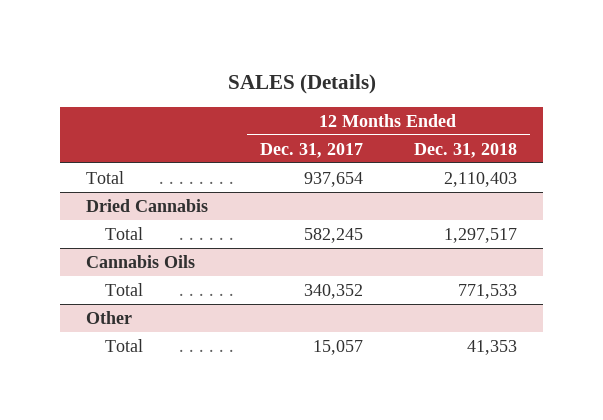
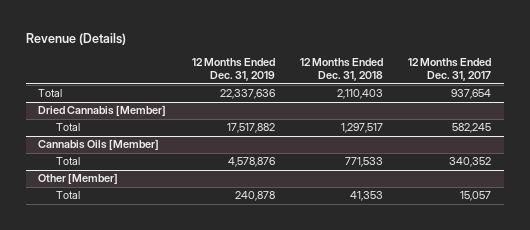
[227,73,376,94] SALES (Details) -> [25,32,126,45] Revenue (Details)
none -> [191,58,275,82] 12 Months Ended Dec. 31, 2019
[86,198,209,212] Dried Cannabis -> [38,105,167,117] Dried Cannabis [Member]
[86,254,196,268] Cannabis Oils -> [38,139,160,151] Cannabis Oils [Member]
[86,310,133,324] Other -> [38,173,119,185] Other [Member]

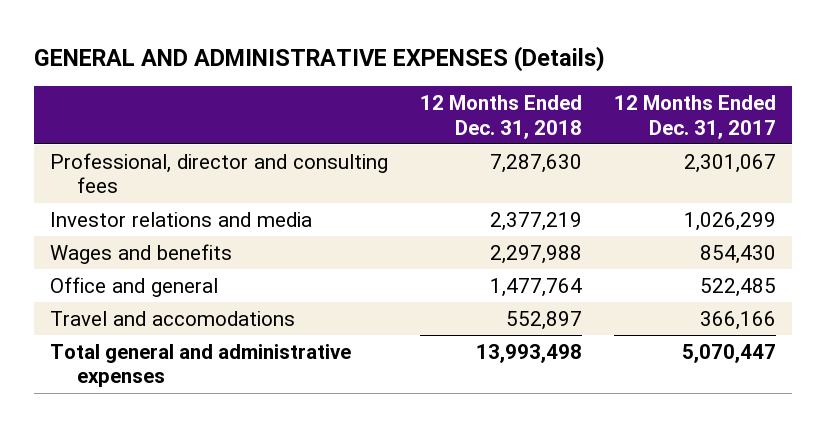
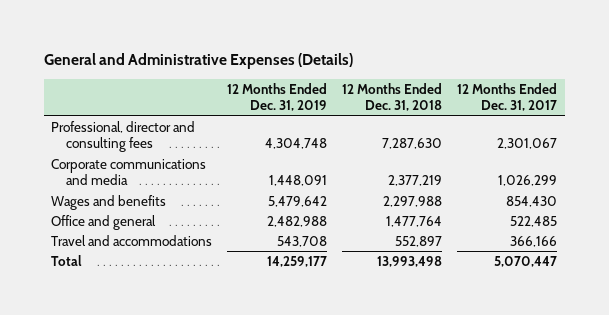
[34,45,606,72] GENERAL AND ADMINISTRATIVE EXPENSES (Details) -> [44,53,354,70] General and Administrative Expenses (Details)
none -> [227,82,328,112] 12 Months Ended Dec. 31, 2019
[50,211,313,227] Investor relations and media -> [51,158,207,186] Corporate communications and media
[50,310,296,326] Travel and accomodations -> [51,234,213,246] Travel and accommodations
[50,343,352,388] Total general and administrative expenses -> [51,254,83,266] Total

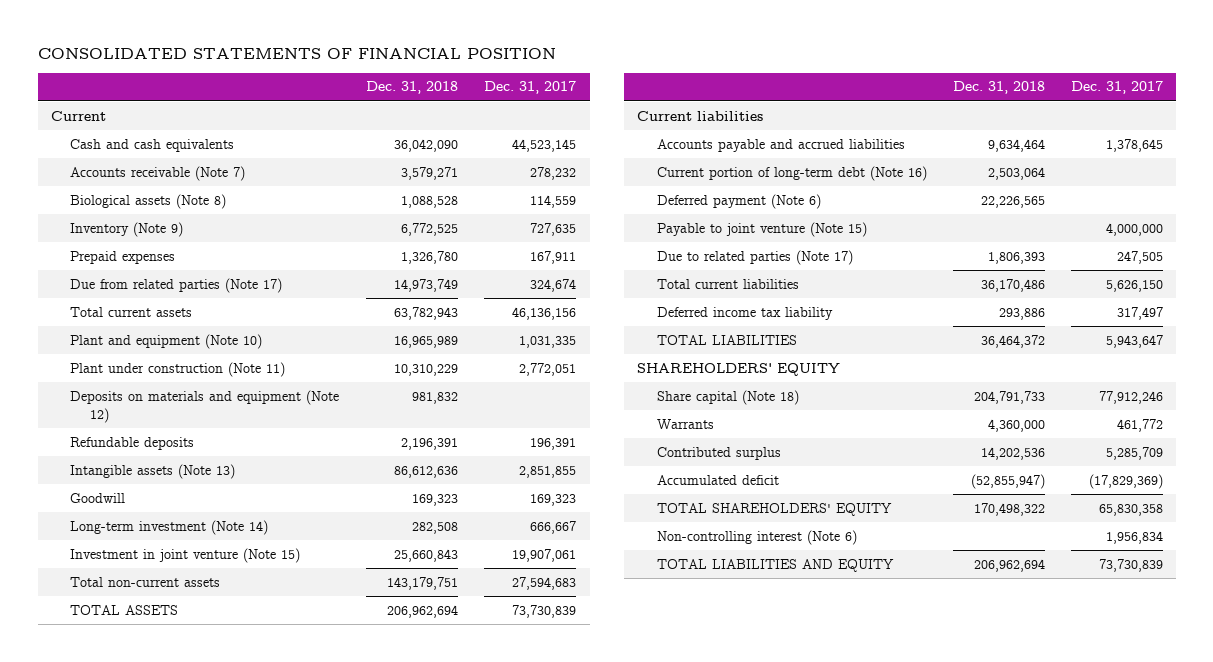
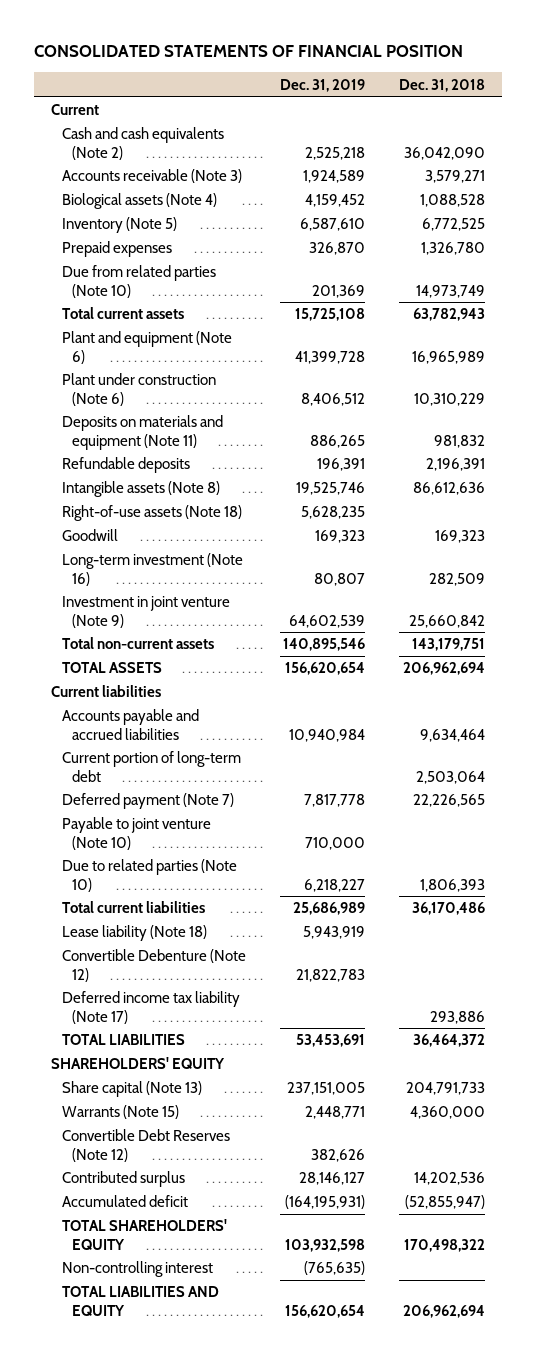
[484,81,577,95] Dec. 31, 2017 -> none
none -> [279,78,365,92] Dec. 31, 2019
[70,138,235,152] Cash and cash equivalents -> [61,127,224,160] Cash and cash equivalents (Note 2)
[70,165,246,181] Accounts receivable (Note 7) -> [61,169,242,184] Accounts receivable (Note 3)
[70,193,227,209] Biological assets (Note 8) -> [61,193,217,210] Biological assets (Note 4)
[70,221,184,237] Inventory (Note 9) -> [61,217,177,234] Inventory (Note 5)
[70,277,283,293] Due from related parties (Note 17) -> [61,265,216,298] Due from related parties (Note 10)
[70,333,263,349] Plant and equipment (Note 10) -> [61,331,232,364] Plant and equipment (Note 6)
[70,361,286,377] Plant under construction (Note 11) -> [61,373,216,406] Plant under construction (Note 6)
[70,389,340,423] Deposits on materials and equipment (Note 12) -> [61,415,223,450] Deposits on materials and equipment (Note 11)
[70,463,236,479] Intangible assets (Note 13) -> [61,481,220,498] Intangible assets (Note 8)
none -> [61,505,242,522] Right-of-use assets (Note 18)
[70,519,269,535] Long-term investment (Note 14) -> [61,553,243,586] Long-term investment (Note 16)
[412,521,459,534] 282,508 -> [428,572,485,586] 282,509
[70,547,301,563] Investment in joint venture (Note 15) -> [61,596,230,628] Investment in joint venture (Note 9)
[394,548,459,562] 25,660,843 -> [408,614,485,628] 25,660,842
[656,165,927,181] Current portion of long-term debt (Note 16) -> [61,751,241,782] Current portion of long-term debt
[656,193,821,209] Deferred payment (Note 6) -> [61,793,234,810] Deferred payment (Note 7)
[656,221,867,237] Payable to joint venture (Note 15) -> [61,817,211,850] Payable to joint venture (Note 10)
[656,249,853,265] Due to related parties (Note 17) -> [61,859,237,892] Due to related parties (Note 10)
none -> [61,925,207,942] Lease liability (Note 18)
none -> [61,949,246,982] Convertible Debenture (Note 12)
[656,306,833,320] Deferred income tax liability -> [61,991,240,1024] Deferred income tax liability (Note 17)
[656,389,799,405] Share capital (Note 18) -> [61,1081,202,1098] Share capital (Note 13)
[656,418,714,429] Warrants -> [61,1105,179,1120] Warrants (Note 15)
none -> [61,1129,230,1162] Convertible Debt Reserves (Note 12)
[656,529,857,545] Non-controlling interest (Note 6) -> [61,1261,213,1278] Non-controlling interest

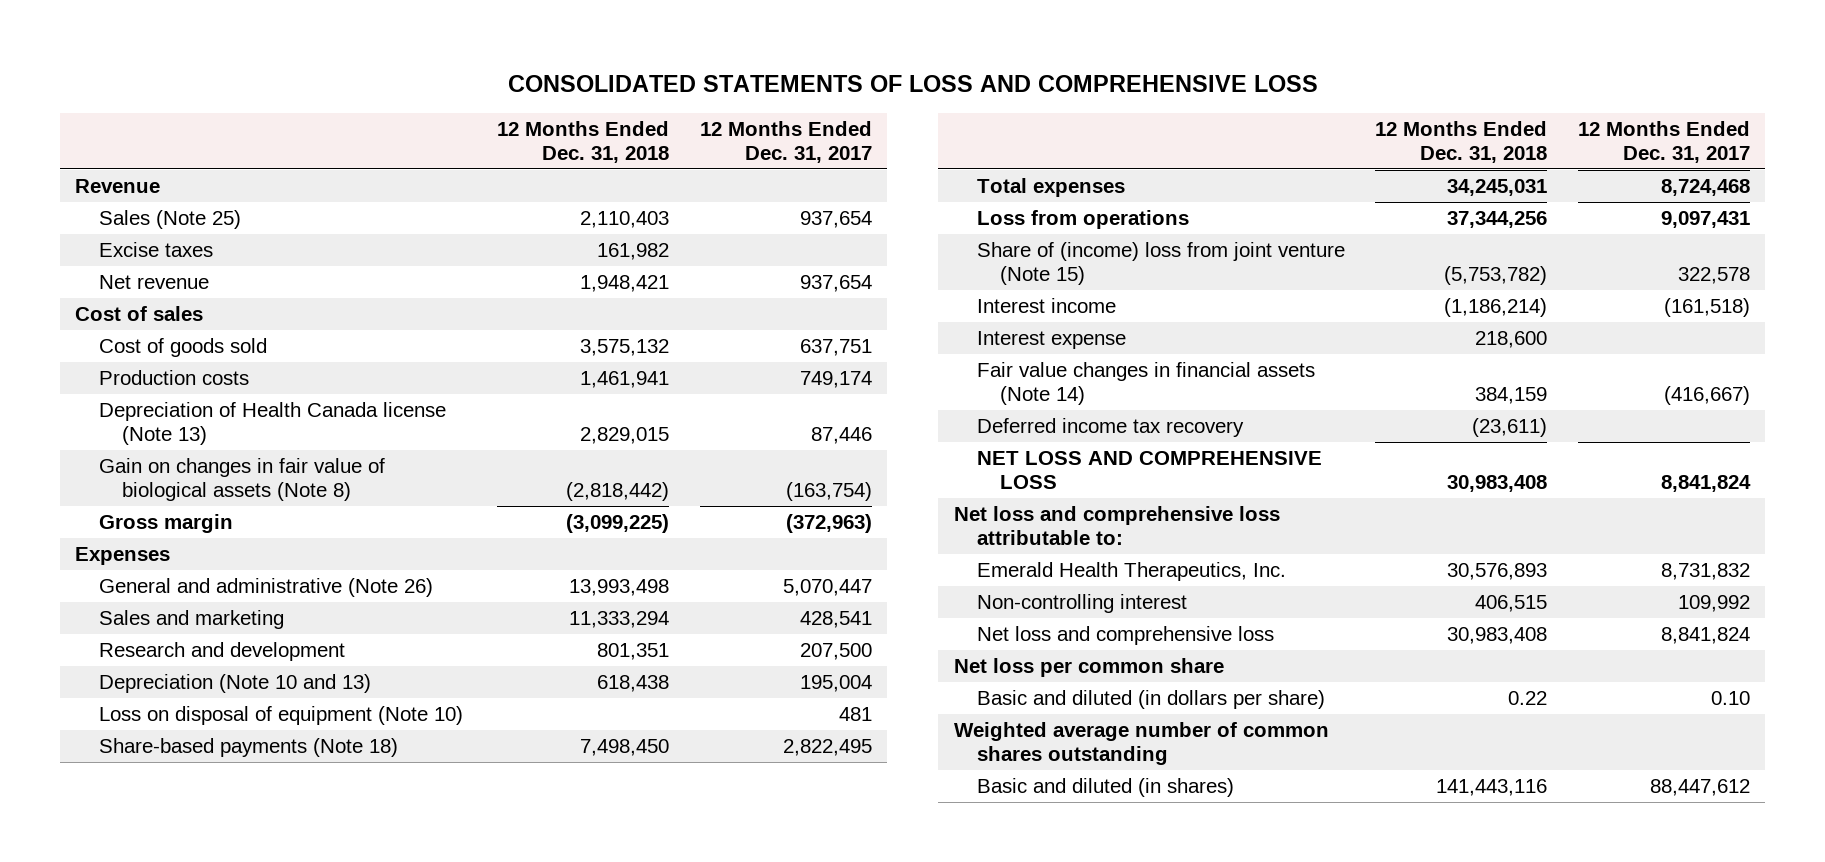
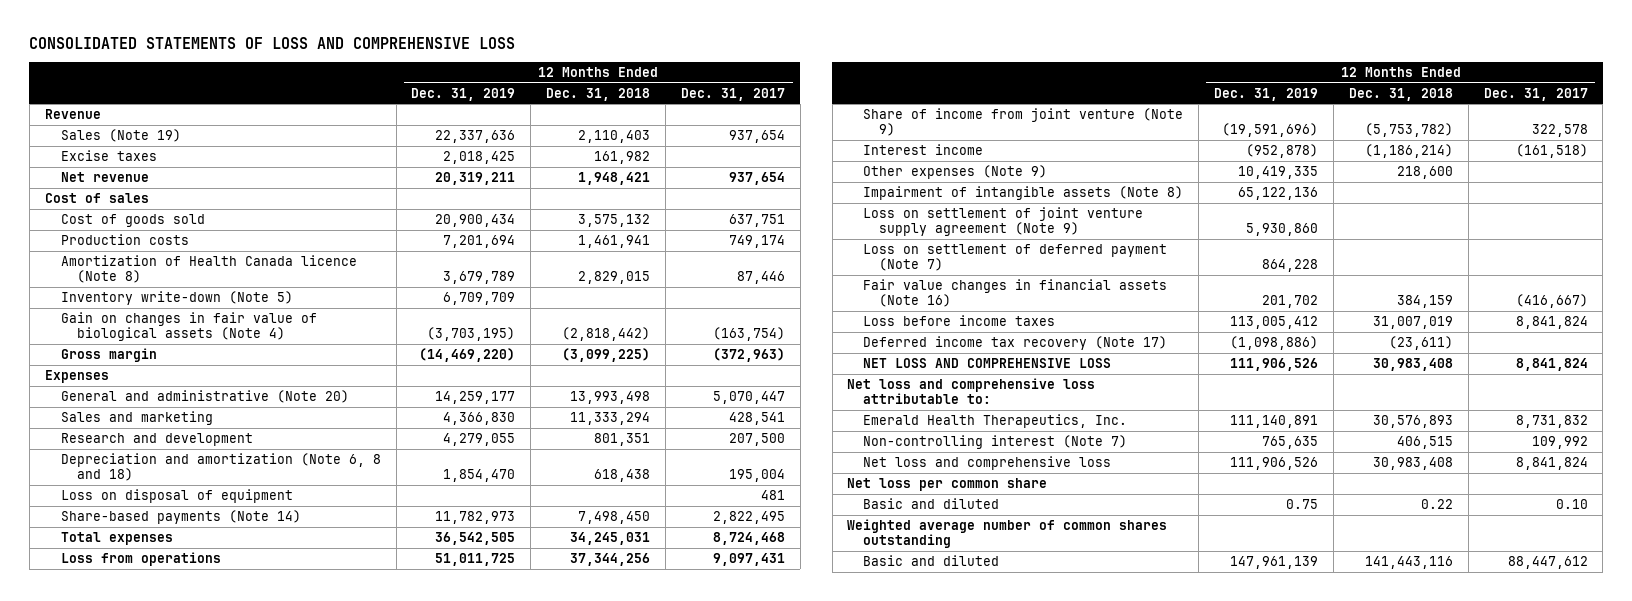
none -> [411,87,516,101] Dec. 31, 2019
[98,210,241,230] Sales (Note 25) -> [60,129,181,143] Sales (Note 19)
[98,402,446,446] Depreciation of Health Canada license (Note 13) -> [60,255,357,284] Amortization of Health Canada licence (Note 8)
none -> [60,291,293,306] Inventory write-down (Note 5)
[98,458,385,502] Gain on changes in fair value of biological assets (Note 8) -> [60,312,317,342] Gain on changes in fair value of biological assets (Note 4)
[98,578,433,598] General and administrative (Note 26) -> [60,390,349,404] General and administrative (Note 20)
[98,674,371,694] Depreciation (Note 10 and 13) -> [60,453,381,482] Depreciation and amortization (Note 6, 8 and 18)
[98,706,463,726] Loss on disposal of equipment (Note 10) -> [60,489,293,504] Loss on disposal of equipment
[98,738,398,758] Share-based payments (Note 18) -> [60,510,301,525] Share-based payments (Note 14)
[976,242,1345,286] Share of (income) loss from joint venture (Note 15) -> [863,108,1184,137] Share of income from joint venture (Note 9)
[976,331,1126,350] Interest expense -> [863,165,1048,180] Other expenses (Note 9)
none -> [863,186,1184,201] Impairment of intangible assets (Note 8)
none -> [863,207,1144,237] Loss on settlement of joint venture supply agreement (Note 9)
none -> [863,244,1168,272] Loss on settlement of deferred payment (Note 7)
[976,362,1315,406] Fair value changes in financial assets (Note 14) -> [863,279,1168,308] Fair value changes in financial assets (Note 16)
none -> [863,315,1056,327] Loss before income taxes
[976,418,1244,438] Deferred income tax recovery -> [863,336,1168,351] Deferred income tax recovery (Note 17)
[976,594,1187,614] Non-controlling interest -> [863,435,1128,450] Non-controlling interest (Note 7)
[976,690,1325,710] Basic and diluted (in dollars per share) -> [863,498,1000,510] Basic and diluted
[976,778,1234,798] Basic and diluted (in shares) -> [863,555,1000,567] Basic and diluted

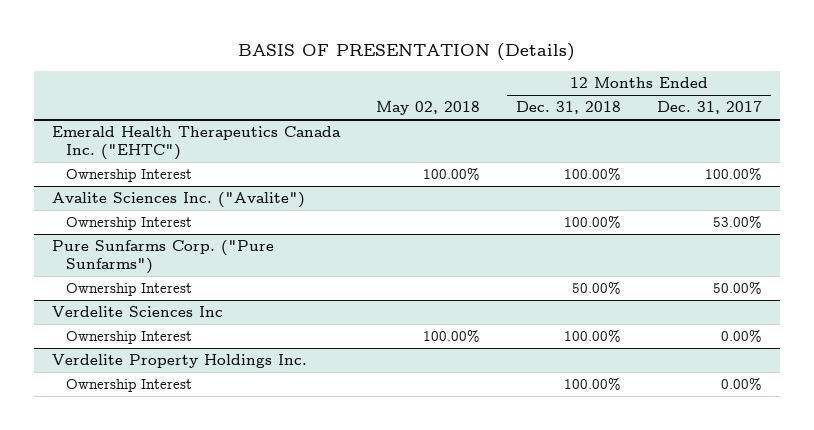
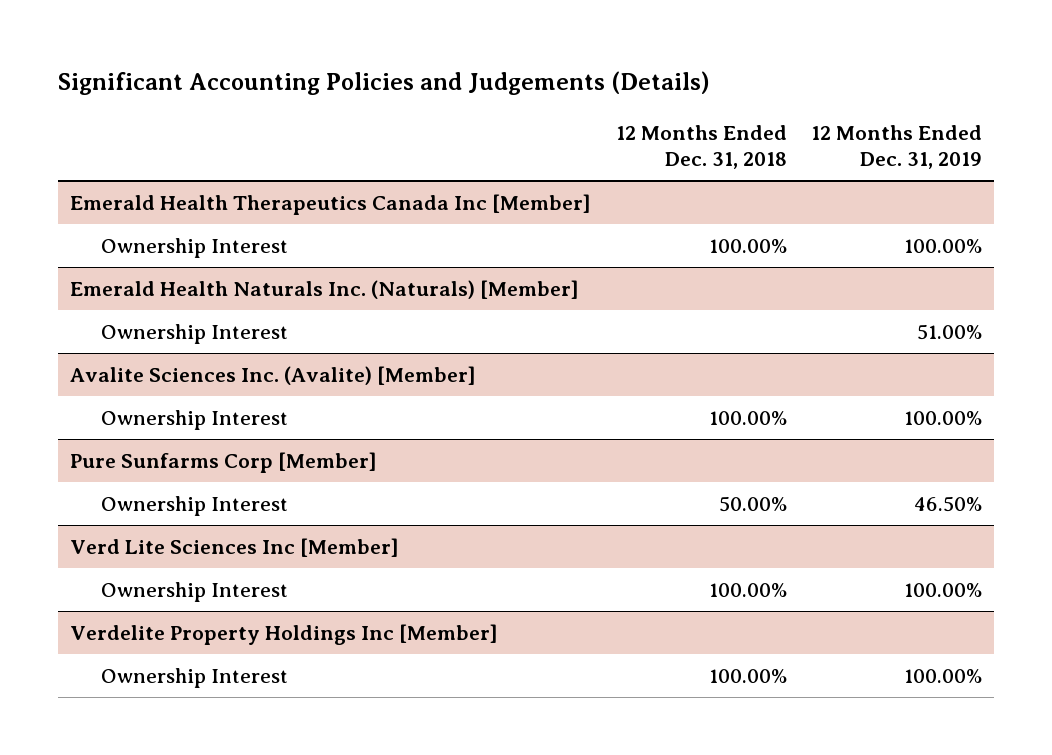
[237,43,575,62] BASIS OF PRESENTATION (Details) -> [58,71,711,96] Significant Accounting Policies and Judgements (Details)
[375,101,480,116] May 02, 2018 -> none
[656,101,762,115] Dec. 31, 2017 -> none
none -> [810,124,982,170] 12 Months Ended Dec. 31, 2019
[51,126,341,160] Emerald Health Therapeutics Canada Inc. ("EHTC") -> [70,193,592,215] Emerald Health Therapeutics Canada Inc [Member]
none -> [70,279,580,299] Emerald Health Naturals Inc. (Naturals) [Member]
none -> [100,323,288,344] Ownership Interest
[51,192,305,209] Avalite Sciences Inc. ("Avalite") -> [70,365,477,385] Avalite Sciences Inc. (Avalite) [Member]
[51,240,274,274] Pure Sunfarms Corp. ("Pure Sunfarms") -> [70,451,378,473] Pure Sunfarms Corp [Member]
[51,306,223,318] Verdelite Sciences Inc -> [70,537,400,557] Verd Lite Sciences Inc [Member]
[51,354,307,369] Verdelite Property Holdings Inc. -> [70,623,499,645] Verdelite Property Holdings Inc [Member]

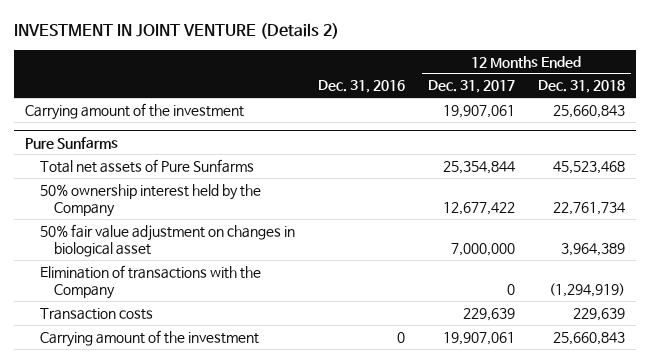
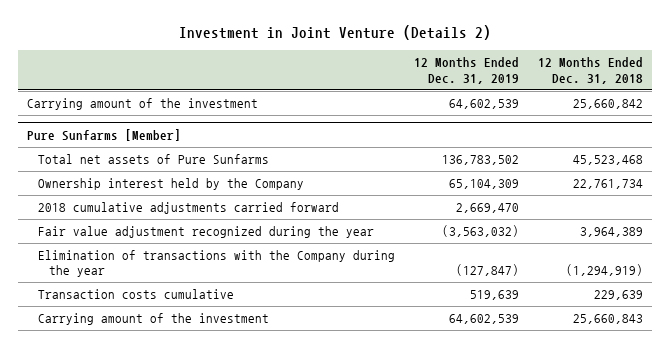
[13,22,339,39] INVESTMENT IN JOINT VENTURE (Details 2) -> [178,25,491,41] Investment in Joint Venture (Details 2)
[317,80,405,94] Dec. 31, 2016 -> none
[427,80,515,94] Dec. 31, 2017 -> none
none -> [413,57,519,84] 12 Months Ended Dec. 31, 2019
[552,104,625,118] 25,660,843 -> [572,99,643,110] 25,660,842
[25,136,119,149] Pure Sunfarms -> [27,128,182,141] Pure Sunfarms [Member]
[39,183,261,218] 50% ownership interest held by the Company -> [38,178,305,191] Ownership interest held by the Company
none -> [38,202,340,215] 2018 cumulative adjustments carried forward
[39,223,295,258] 50% fair value adjustment on changes in biological asset -> [38,226,375,239] Fair value adjustment recognized during the year
[39,264,261,300] Elimination of transactions with the Company -> [38,250,396,278] Elimination of transactions with the Company during the year
[39,307,153,320] Transaction costs -> [38,289,235,300] Transaction costs cumulative

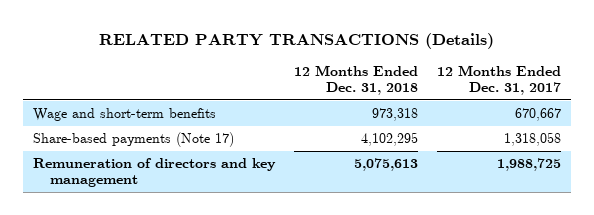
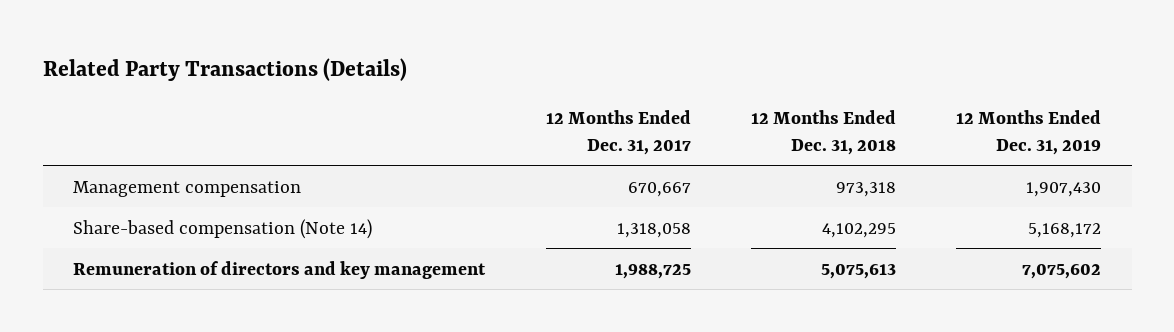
[99,32,495,49] RELATED PARTY TRANSACTIONS (Details) -> [42,57,407,81] Related Party Transactions (Details)
none -> [956,109,1102,155] 12 Months Ended Dec. 31, 2019
[32,108,216,122] Wage and short-term benefits -> [73,180,302,197] Management compensation
[32,132,234,148] Share-based payments (Note 17) -> [73,218,373,239] Share-based compensation (Note 14)

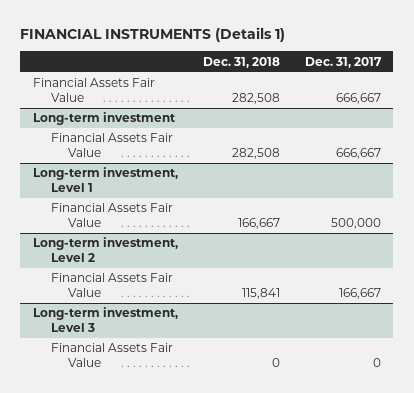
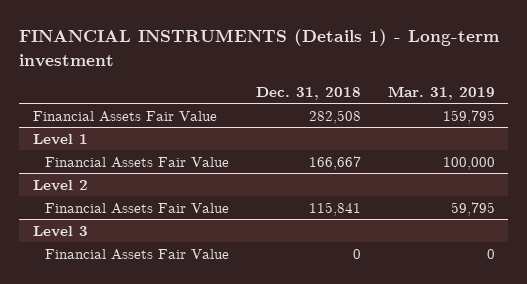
[20,27,286,43] FINANCIAL INSTRUMENTS (Details 1) -> [19,29,500,67] FINANCIAL INSTRUMENTS (Details 1) - Long-term investment
[304,56,382,68] Dec. 31, 2017 -> none
none -> [387,85,495,100] Mar. 31, 2019
[50,133,173,157] Financial Assets Fair Value -> none
[32,167,178,192] Long-term investment, Level 1 -> none
[32,112,176,126] Long-term investment -> [32,133,88,145] Level 1
[32,237,178,262] Long-term investment, Level 2 -> none
none -> [32,179,88,191] Level 2
[32,307,178,332] Long-term investment, Level 3 -> none
none -> [32,225,88,237] Level 3

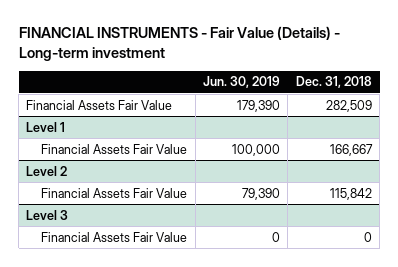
[19,29,500,67] FINANCIAL INSTRUMENTS (Details 1) - Long-term investment -> [18,26,340,62] FINANCIAL INSTRUMENTS - Fair Value (Details) - Long-term investment
[387,85,495,100] Mar. 31, 2019 -> none
none -> [203,76,281,89] Jun. 30, 2019
[308,109,361,124] 282,508 -> [325,99,372,112] 282,509
[308,201,361,216] 115,841 -> [329,187,372,200] 115,842

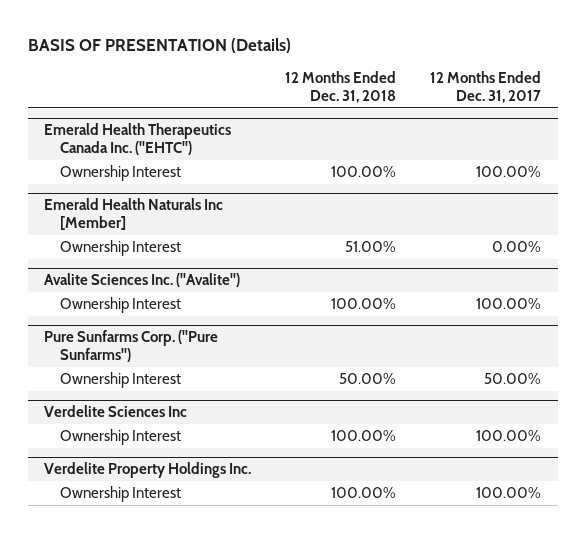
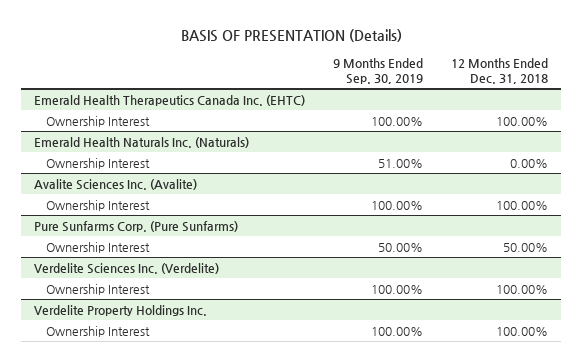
[430,70,542,103] 12 Months Ended Dec. 31, 2017 -> none
none -> [333,57,424,85] 9 Months Ended Sep. 30, 2019
[44,123,232,156] Emerald Health Therapeutics Canada Inc. ("EHTC") -> [34,94,306,106] Emerald Health Therapeutics Canada Inc. (EHTC)
[44,198,224,231] Emerald Health Naturals Inc [Member] -> [34,136,250,148] Emerald Health Naturals Inc. (Naturals)
[345,241,397,253] 51.00% -> [509,158,548,168] 0.00%
[44,273,241,288] Avalite Sciences Inc. ("Avalite") -> [34,178,198,190] Avalite Sciences Inc. (Avalite)
[44,330,219,363] Pure Sunfarms Corp. ("Pure Sunfarms") -> [34,220,239,232] Pure Sunfarms Corp. (Pure Sunfarms)
[44,405,188,418] Verdelite Sciences Inc -> [34,262,220,274] Verdelite Sciences Inc. (Verdelite)

